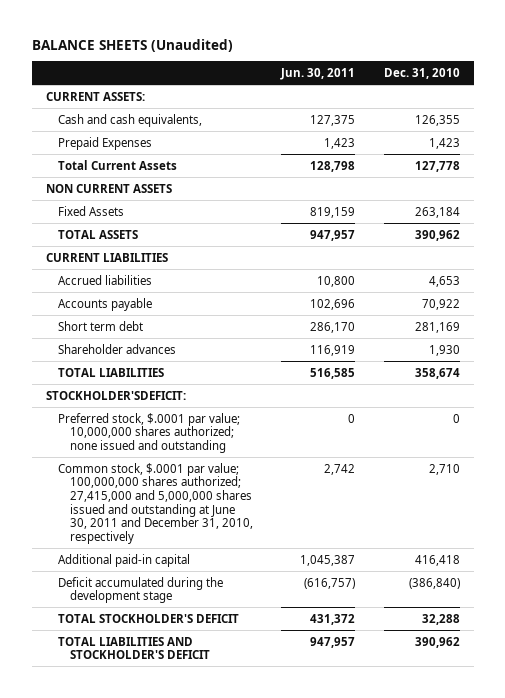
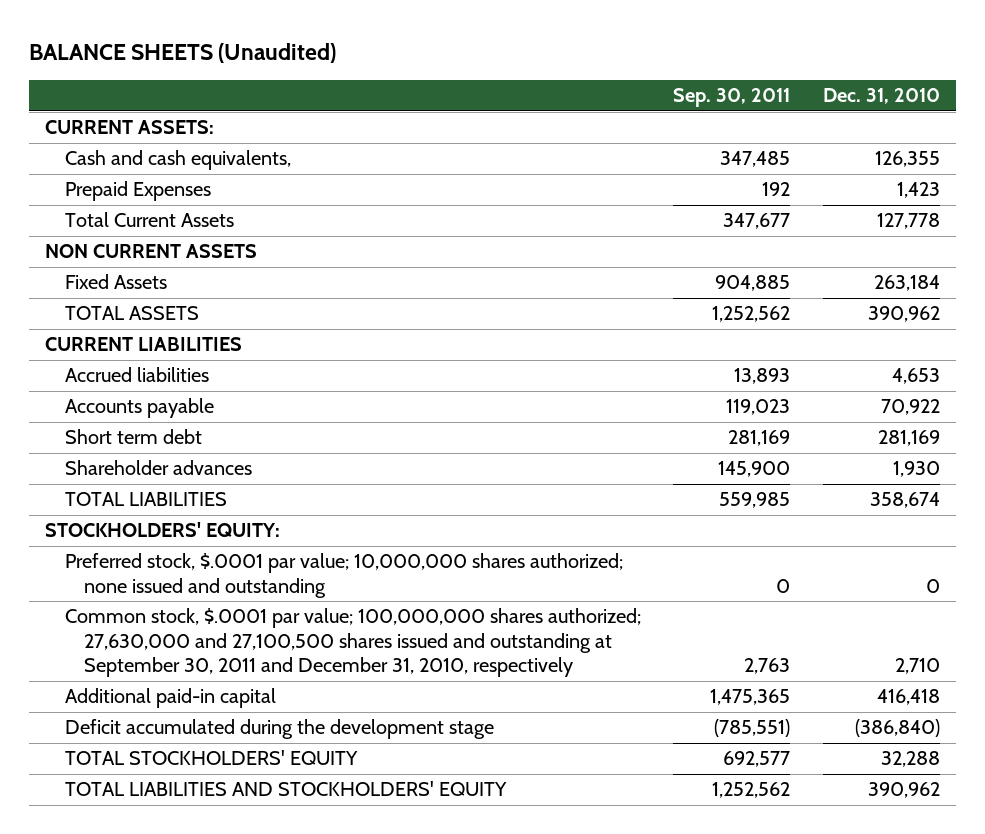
[280,68,356,81] Jun. 30, 2011 -> none
none -> [673,88,791,108] Sep. 30, 2011
[45,390,186,400] STOCKHOLDER'SDEFICIT: -> none
none -> [45,522,281,538] STOCKHOLDERS' EQUITY:
[57,462,253,544] Common stock, $.0001 par value; 100,000,000 shares authorized; 27,415,000 and 5,000,000 shares issued and outstanding at June 30, 2011 and December 31, 2010, respectively -> [64,608,641,678] Common stock, $.0001 par value; 100,000,000 shares authorized; 27,630,000 and 27,100,500 shares issued and outstanding at September 30, 2011 and December 31, 2010, respectively
[57,613,239,623] TOTAL STOCKHOLDER'S DEFICIT -> [64,750,358,766] TOTAL STOCKHOLDERS' EQUITY
[57,636,210,660] TOTAL LIABILITIES AND STOCKHOLDER'S DEFICIT -> [64,781,507,797] TOTAL LIABILITIES AND STOCKHOLDERS' EQUITY

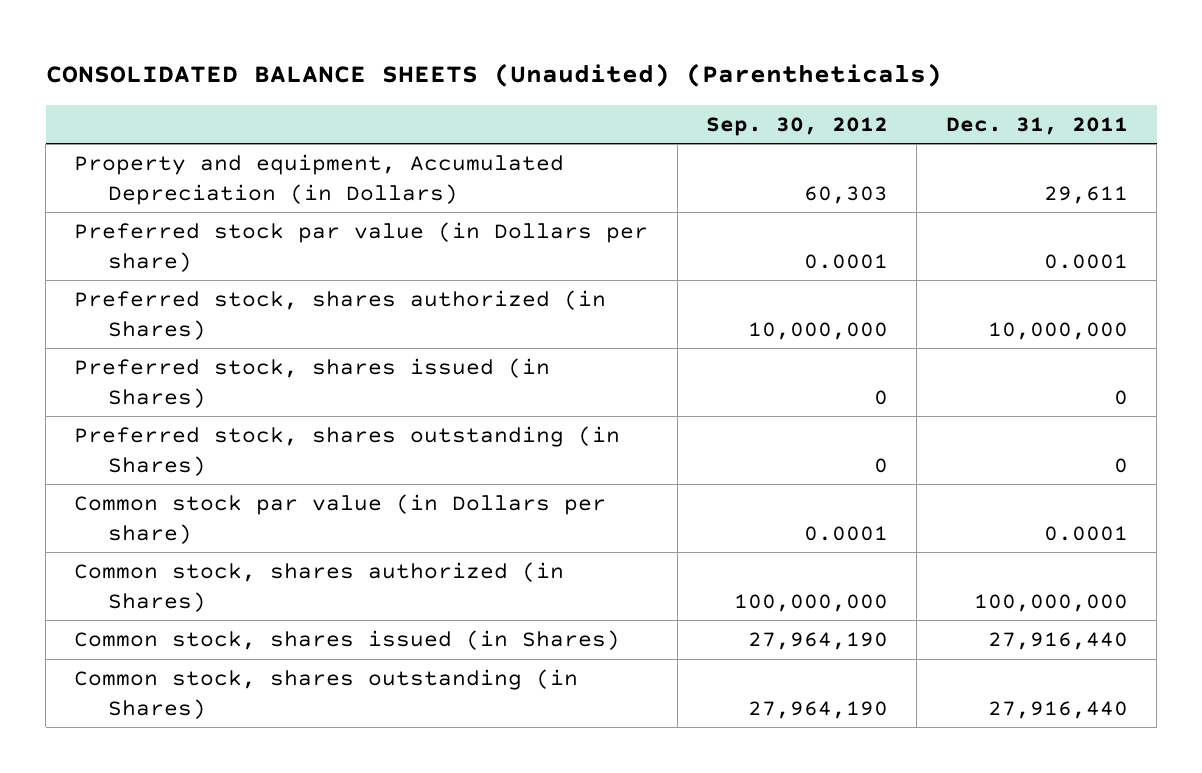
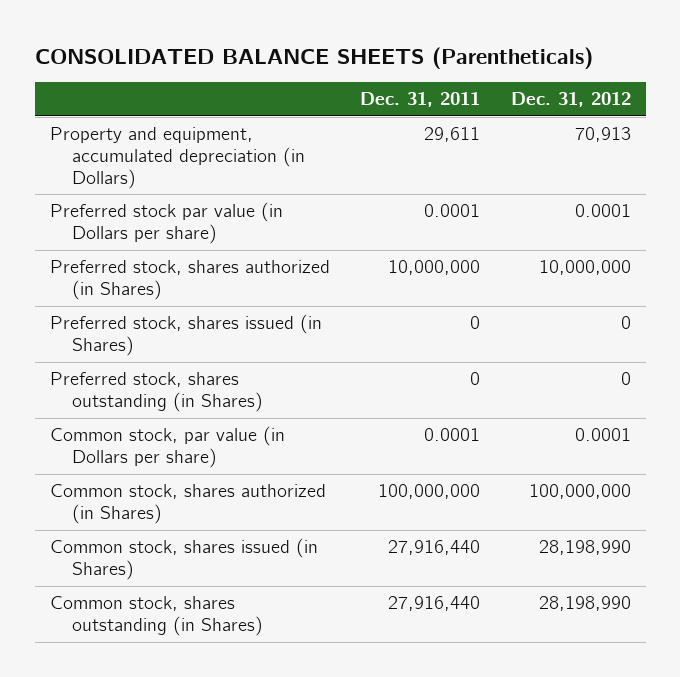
[45,62,942,87] CONSOLIDATED BALANCE SHEETS (Unaudited) (Parentheticals) -> [34,46,593,69] CONSOLIDATED BALANCE SHEETS (Parentheticals)
[706,116,889,136] Sep. 30, 2012 -> none
none -> [510,92,631,108] Dec. 31, 2012
[74,154,565,205] Property and equipment, Accumulated Depreciation (in Dollars) -> [49,127,306,189] Property and equipment, accumulated depreciation (in Dollars)
[74,494,607,544] Common stock par value (in Dollars per share) -> [49,426,285,469] Common stock, par value (in Dollars per share)

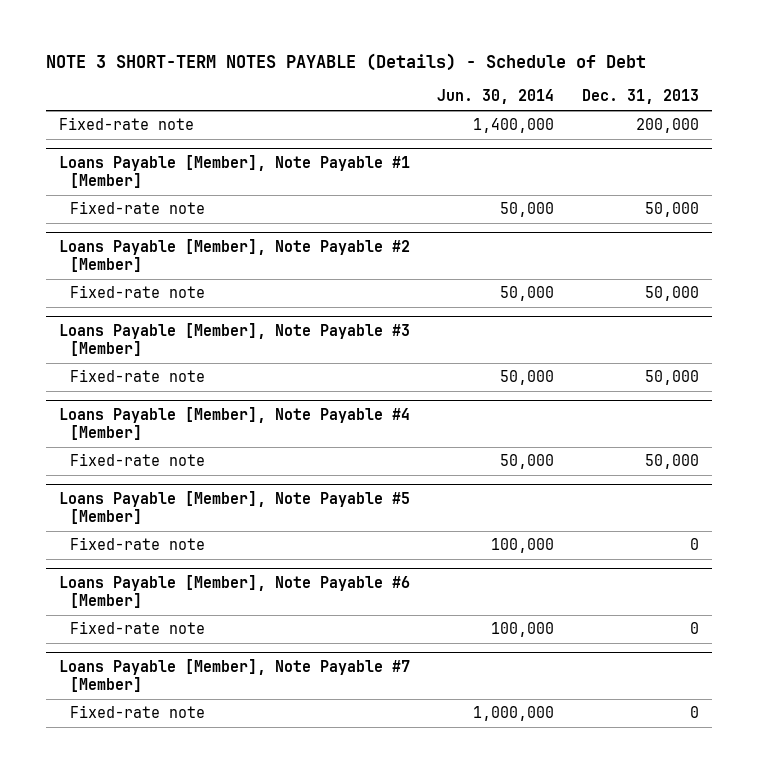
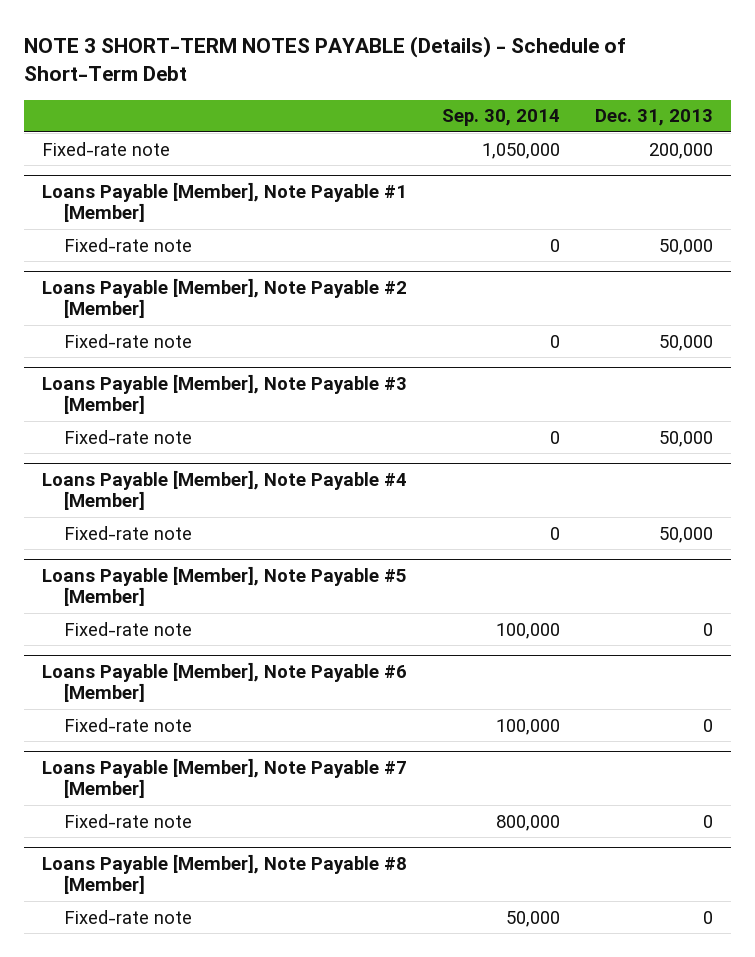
[45,52,646,71] NOTE 3 SHORT-TERM NOTES PAYABLE (Details) - Schedule of Debt -> [24,35,627,82] NOTE 3 SHORT-TERM NOTES PAYABLE (Details) - Schedule of Short-Term Debt
[437,89,555,105] Jun. 30, 2014 -> none
none -> [442,109,561,127] Sep. 30, 2014
none -> [42,854,408,895] Loans Payable [Member], Note Payable #8 [Member]
none -> [64,909,193,924] Fixed-rate note

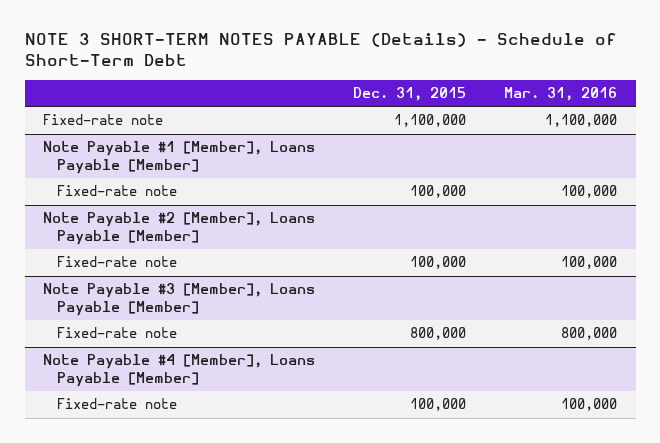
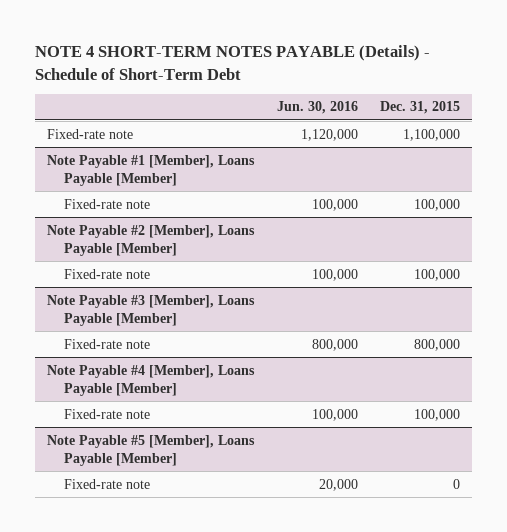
[24,33,617,67] NOTE 3 SHORT-TERM NOTES PAYABLE (Details) - Schedule of Short-Term Debt -> [35,45,431,80] NOTE 4 SHORT-TERM NOTES PAYABLE (Details) - Schedule of Short-Term Debt
[503,86,617,101] Mar. 31, 2016 -> none
none -> [276,101,358,115] Jun. 30, 2016
none -> [46,434,255,466] Note Payable #5 [Member], Loans Payable [Member]
none -> [63,478,150,489] Fixed-rate note

